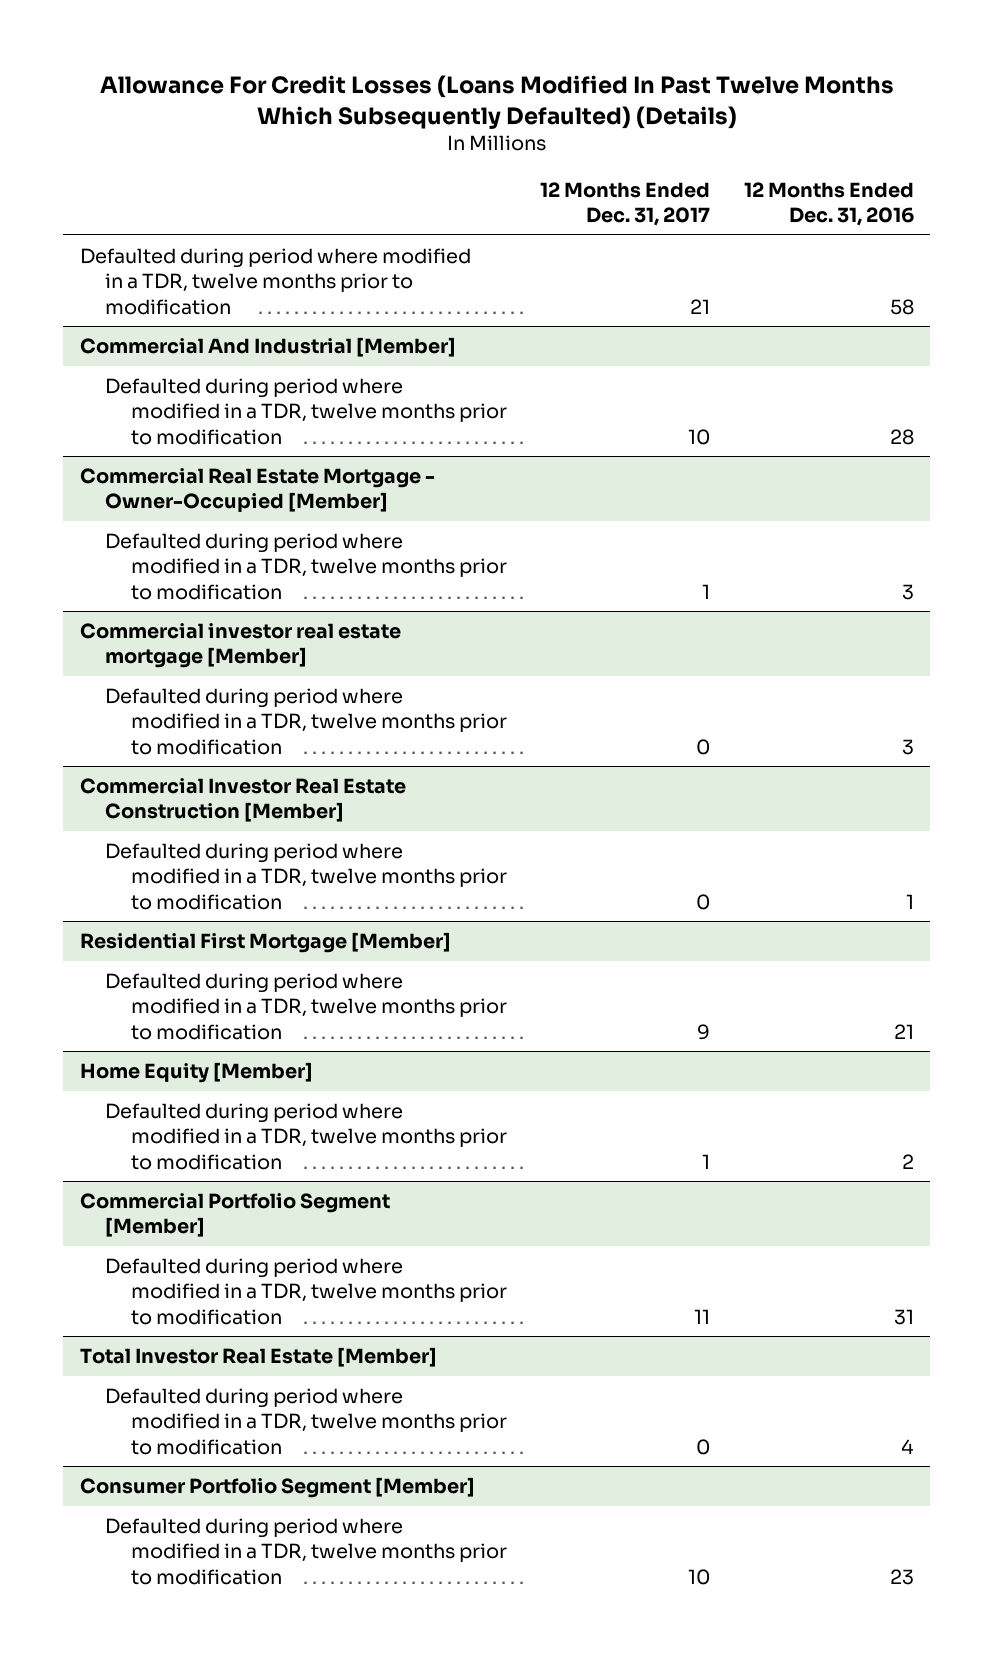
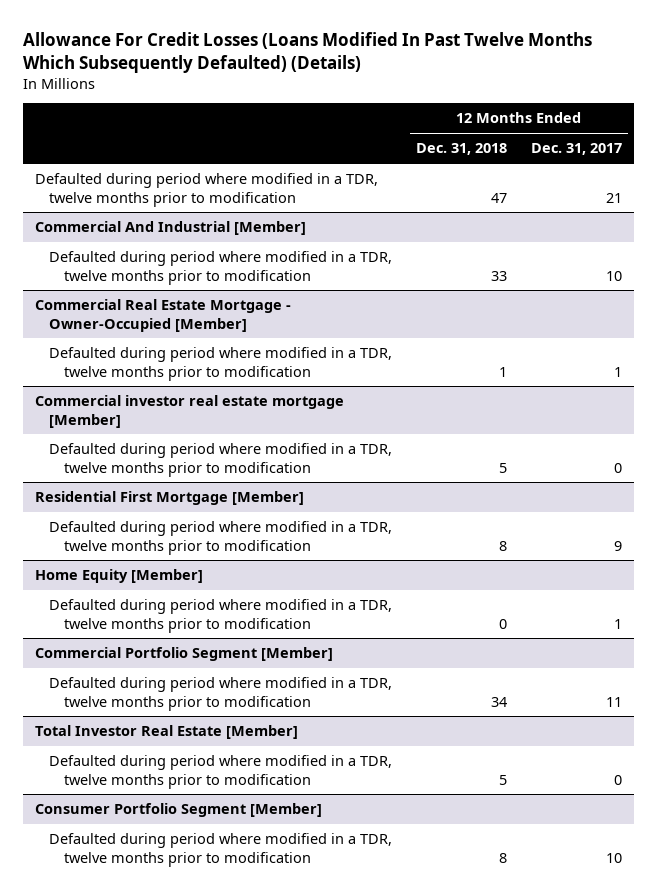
[743,181,914,227] 12 Months Ended Dec. 31, 2016 -> none
none -> [416,143,508,156] Dec. 31, 2018
[79,778,406,823] Commercial Investor Real Estate Construction [Member] -> none
[105,843,507,910] Defaulted during period where modified in a TDR, twelve months prior to modification -> none

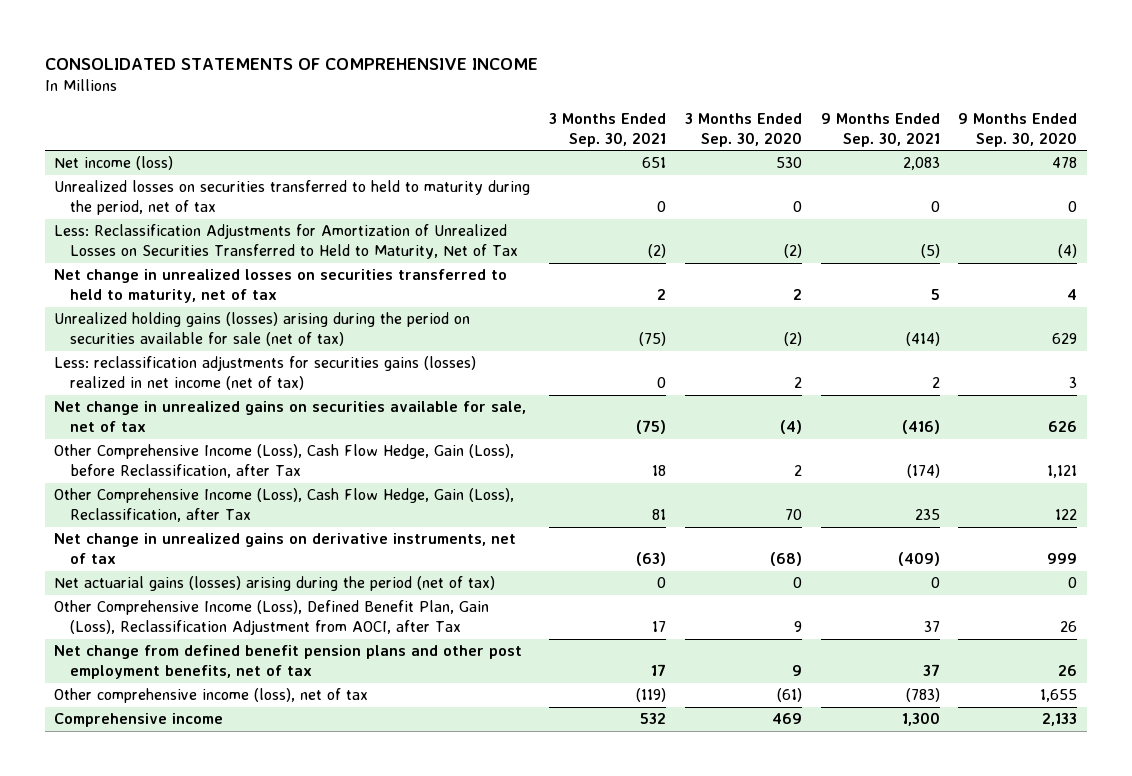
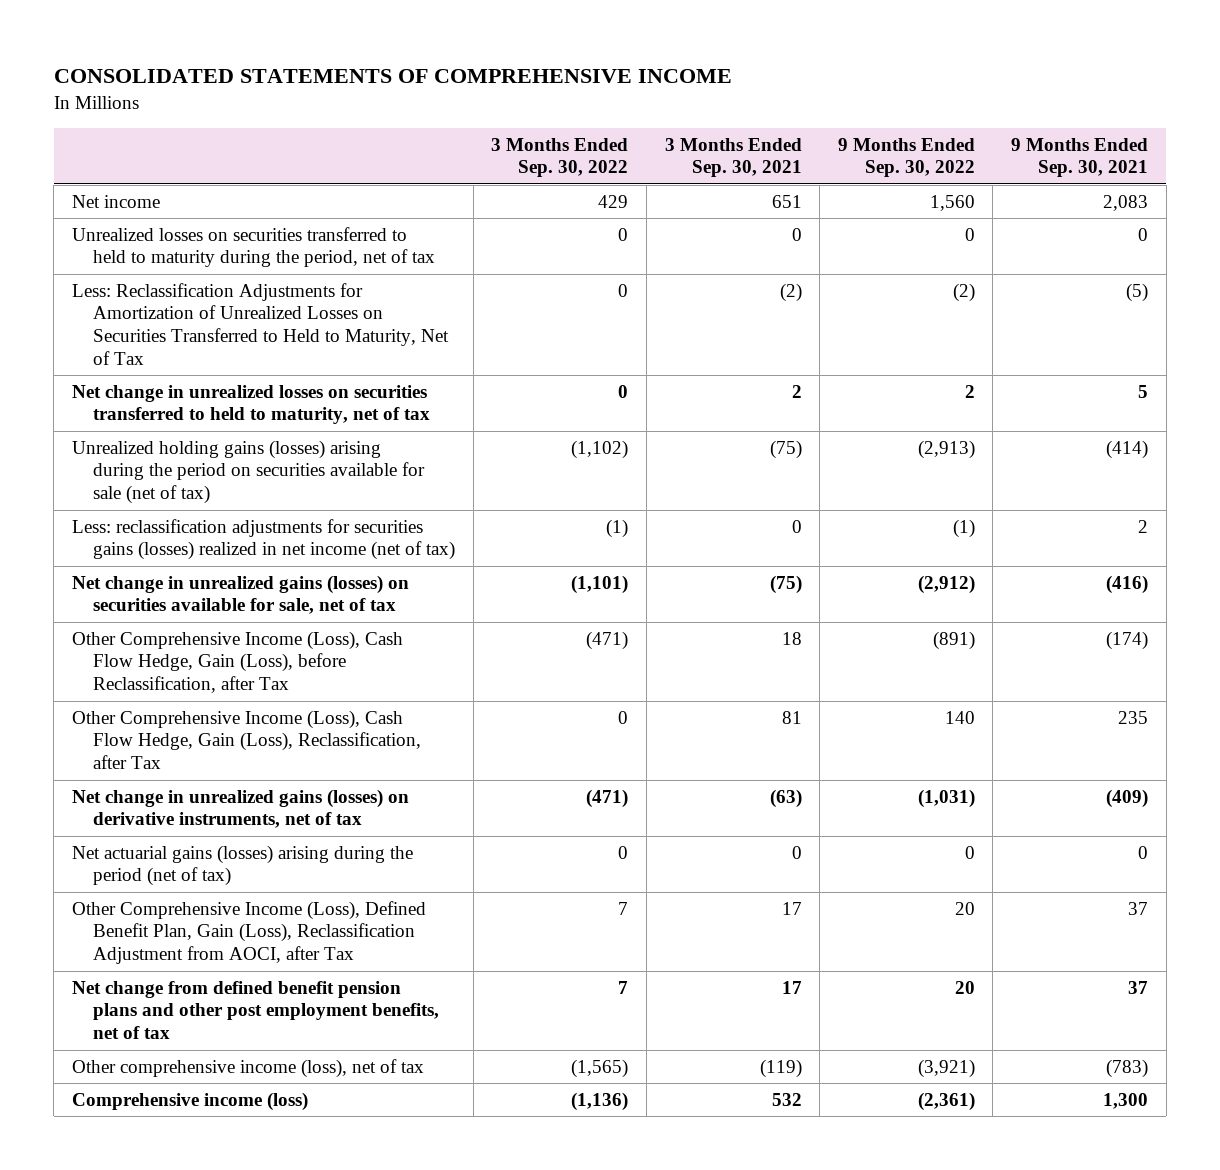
[684,113,802,147] 3 Months Ended Sep. 30, 2020 -> none
[958,113,1078,147] 9 Months Ended Sep. 30, 2020 -> none
none -> [491,137,629,178] 3 Months Ended Sep. 30, 2022
none -> [837,137,975,178] 9 Months Ended Sep. 30, 2022
[54,156,174,171] Net income (loss) -> [72,194,161,208] Net income
[54,401,527,432] Net change in unrealized gains on securities available for sale, net of tax -> [72,574,410,615] Net change in unrealized gains (losses) on securities available for sale, net of tax
[54,533,517,564] Net change in unrealized gains on derivative instruments, net of tax -> [72,788,410,829] Net change in unrealized gains (losses) on derivative instruments, net of tax
[54,713,224,728] Comprehensive income -> [72,1091,309,1111] Comprehensive income (loss)

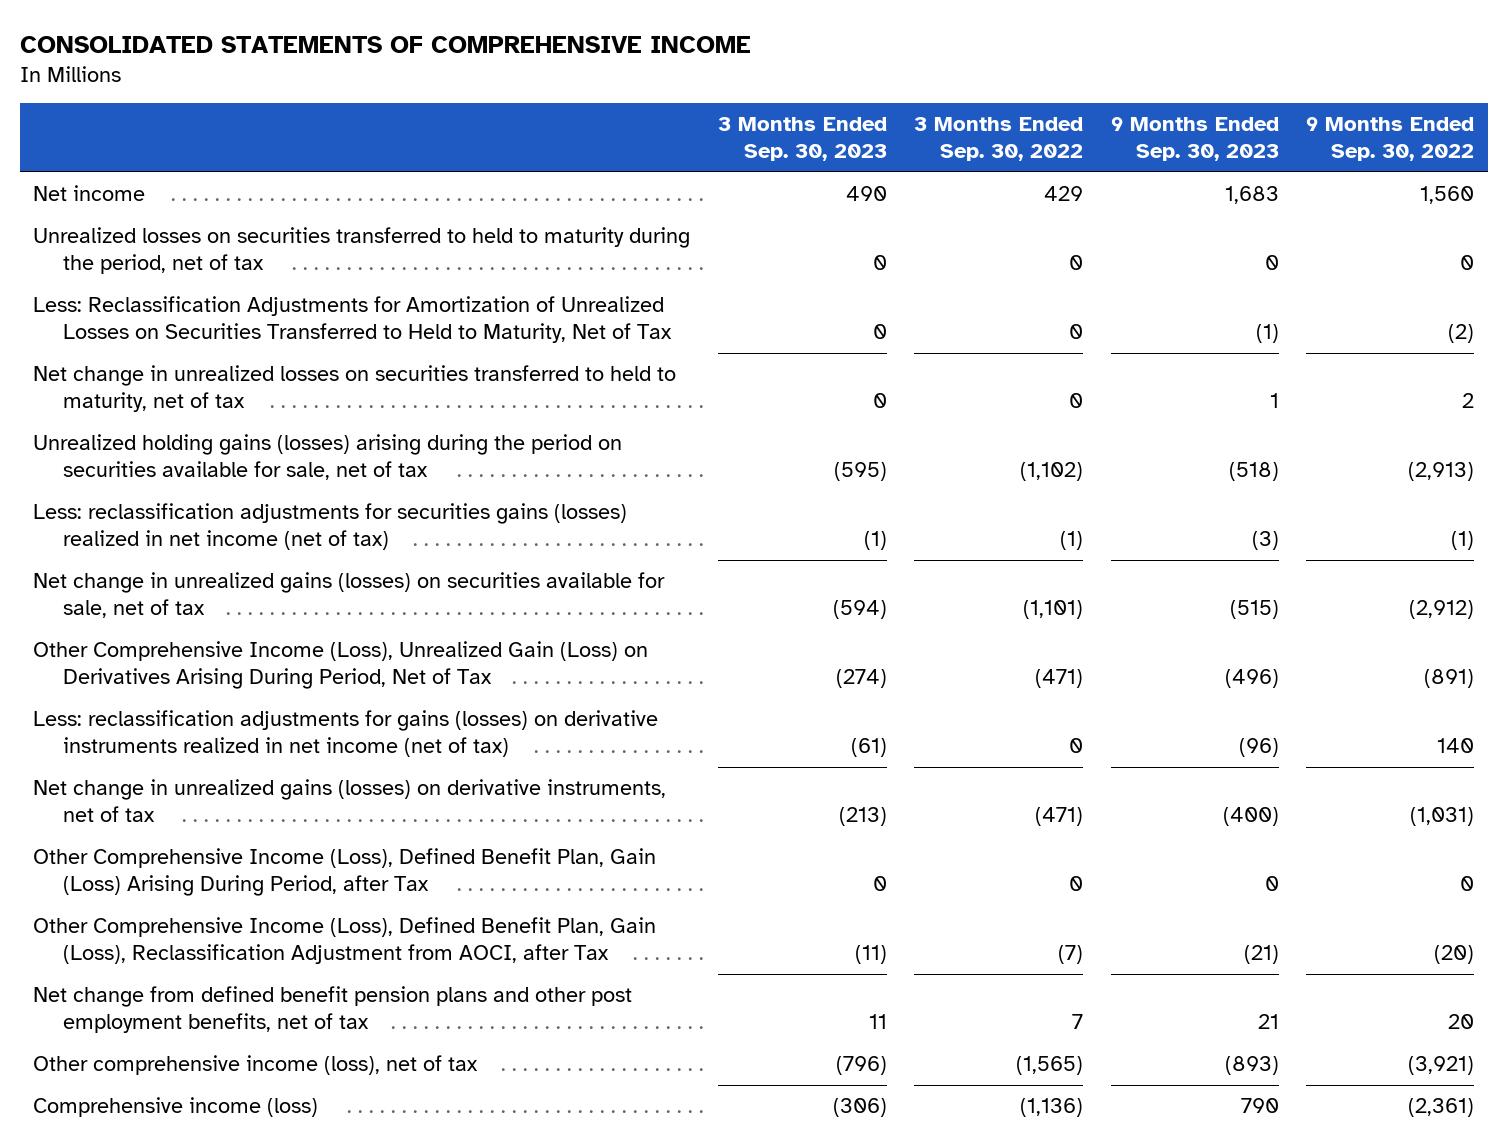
[664,137,802,178] 3 Months Ended Sep. 30, 2021 -> none
[1011,137,1149,178] 9 Months Ended Sep. 30, 2021 -> none
none -> [717,117,887,162] 3 Months Ended Sep. 30, 2023
none -> [1110,117,1279,162] 9 Months Ended Sep. 30, 2023
[72,439,426,505] Unrealized holding gains (losses) arising during the period on securities available for sale (net of tax) -> [33,434,623,481] Unrealized holding gains (losses) arising during the period on securities available for sale, net of tax
[72,630,404,694] Other Comprehensive Income (Loss), Cash Flow Hedge, Gain (Loss), before Reclassification, after Tax -> [33,641,649,690] Other Comprehensive Income (Loss), Unrealized Gain (Loss) on Derivatives Arising During Period, Net of Tax
[72,709,422,770] Other Comprehensive Income (Loss), Cash Flow Hedge, Gain (Loss), Reclassification, after Tax -> [33,710,659,758] Less: reclassification adjustments for gains (losses) on derivative instruments realized in net income (net of tax)
[72,844,414,887] Net actuarial gains (losses) arising during the period (net of tax) -> [33,848,657,897] Other Comprehensive Income (Loss), Defined Benefit Plan, Gain (Loss) Arising During Period, after Tax
[618,901,629,915] 7 -> [1058,945,1084,965] (7)
[954,901,975,915] 20 -> [1434,945,1475,965] (20)

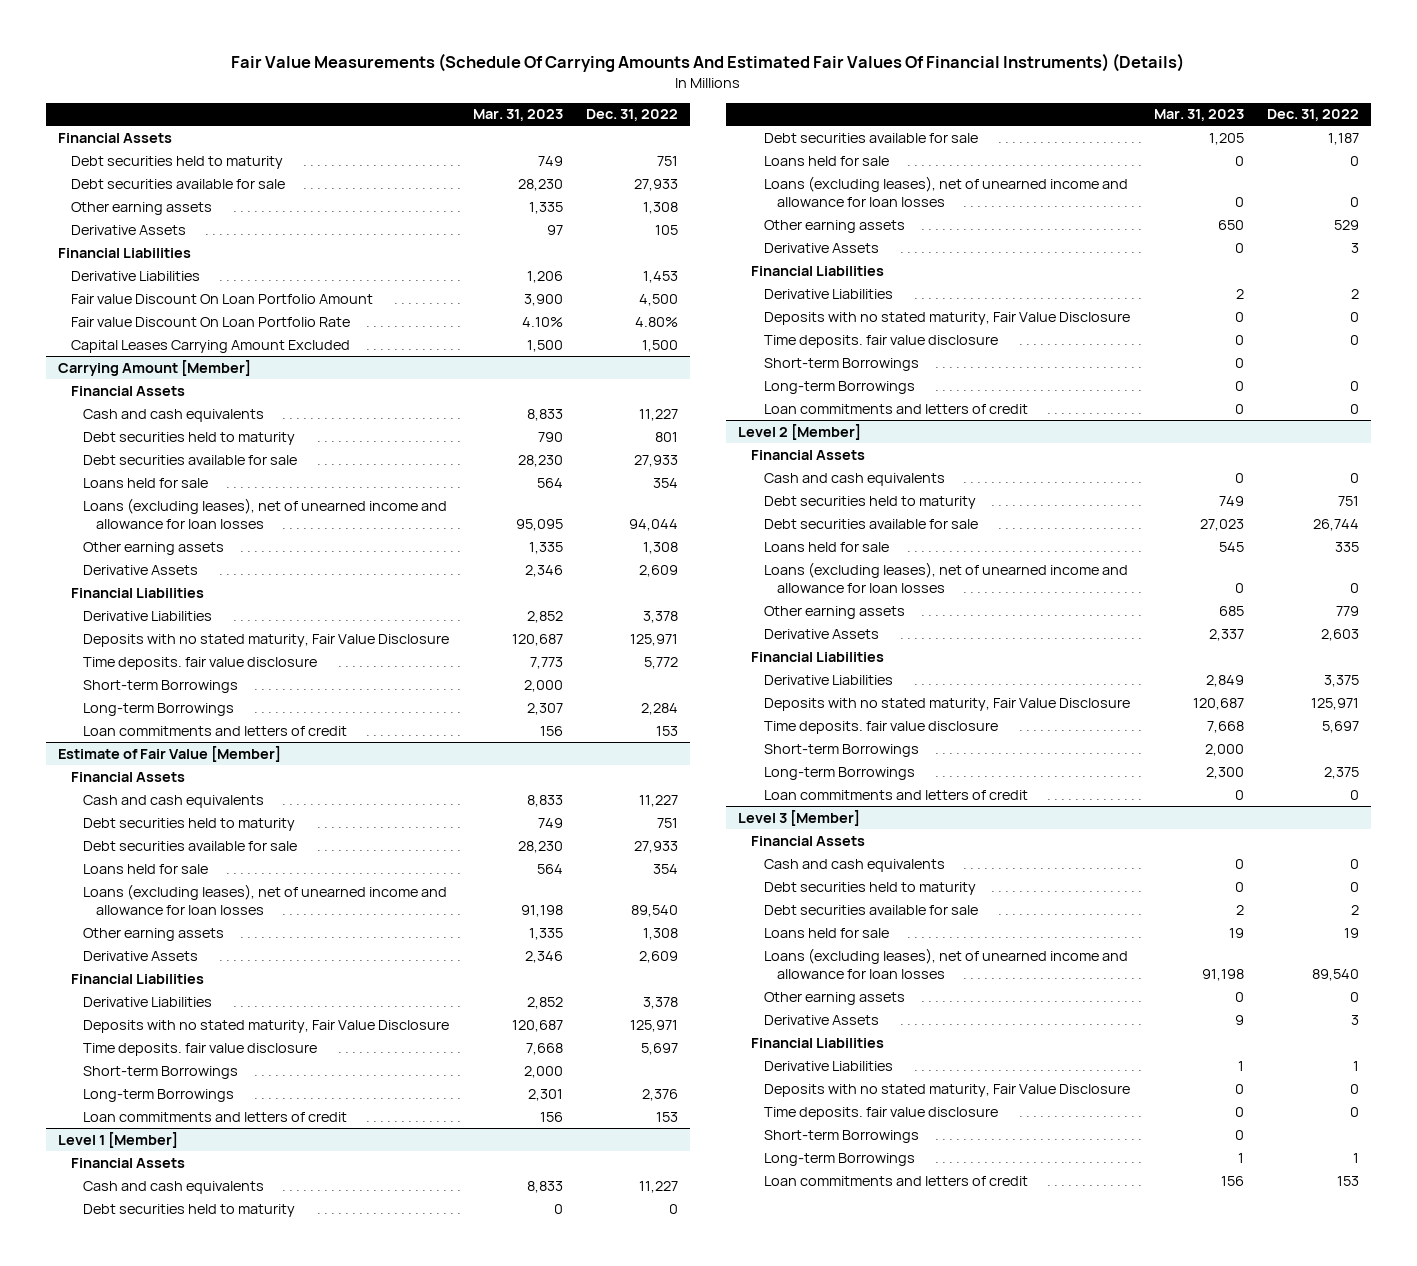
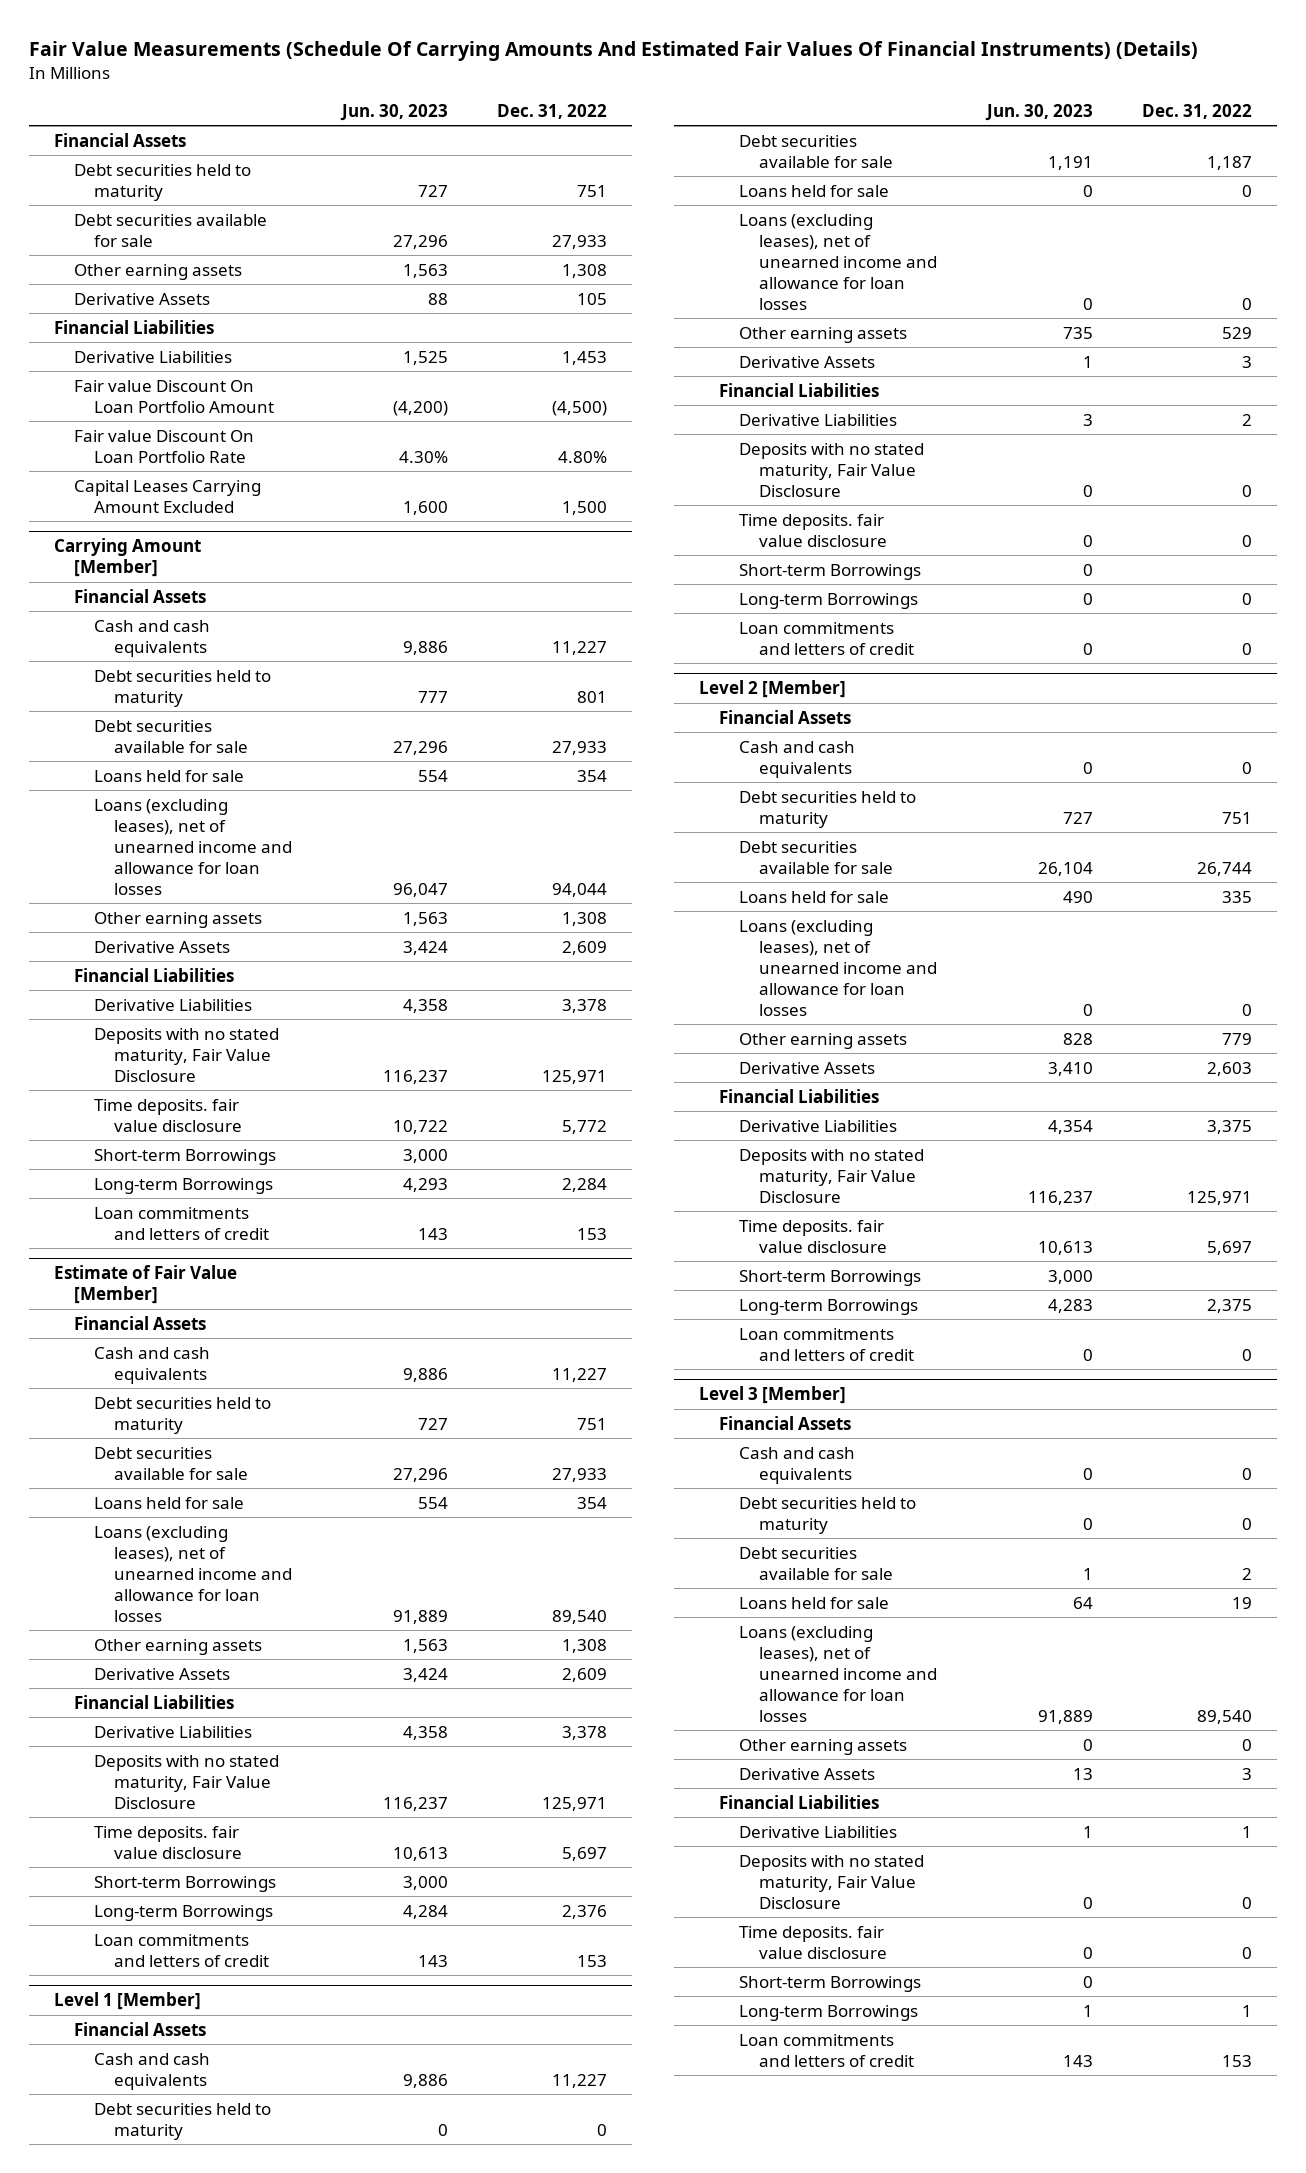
[472,109,563,122] Mar. 31, 2023 -> none
none -> [339,104,448,122] Jun. 30, 2023
[639,293,679,306] 4,500 -> [551,400,607,416] (4,500)

